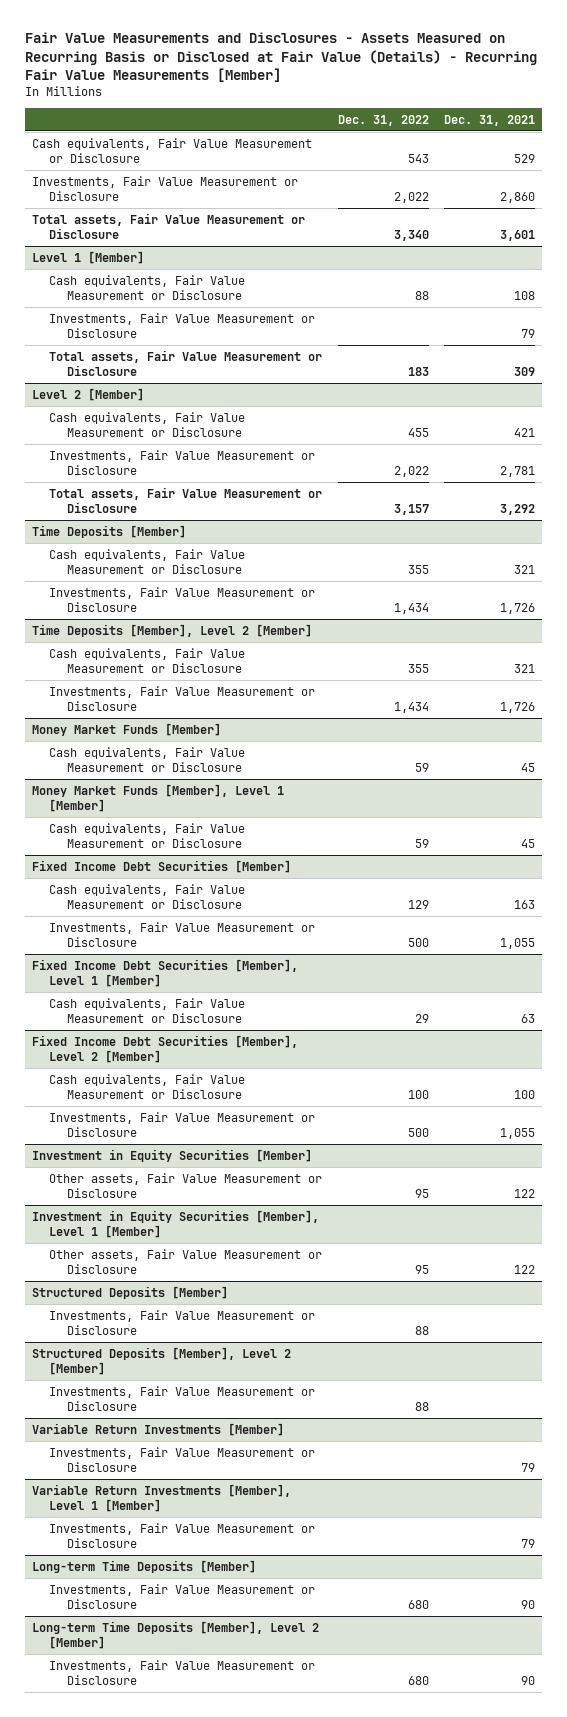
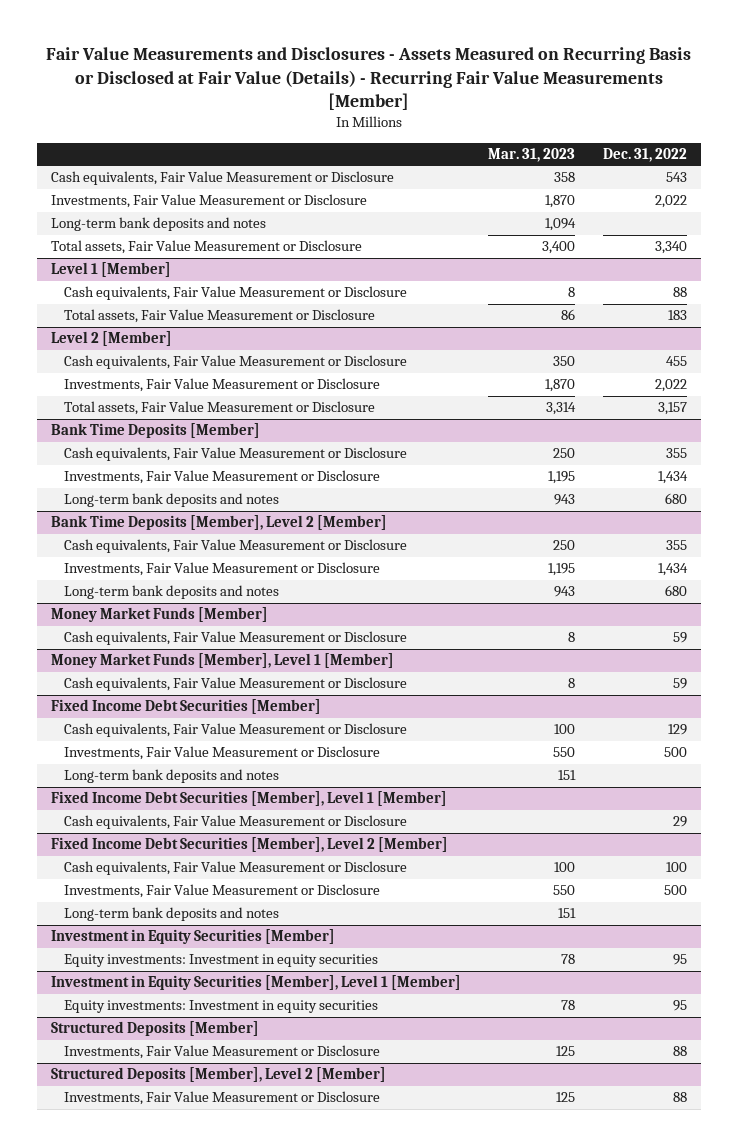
[443,114,535,126] Dec. 31, 2021 -> none
none -> [488,147,576,162] Mar. 31, 2023
none -> [50,217,266,232] Long-term bank deposits and notes
[49,312,316,338] Investments, Fair Value Measurement or Disclosure -> none
[32,524,187,538] Time Deposits [Member] -> [50,423,260,439] Bank Time Deposits [Member]
none -> [64,493,280,508] Long-term bank deposits and notes
[32,623,313,637] Time Deposits [Member], Level 2 [Member] -> [50,515,387,531] Bank Time Deposits [Member], Level 2 [Member]
none -> [64,585,280,600] Long-term bank deposits and notes
none -> [64,769,280,784] Long-term bank deposits and notes
none -> [64,907,280,922] Long-term bank deposits and notes
[49,1172,323,1198] Other assets, Fair Value Measurement or Disclosure -> none
none -> [64,954,379,968] Equity investments: Investment in equity securities
[49,1248,323,1274] Other assets, Fair Value Measurement or Disclosure -> none
none -> [64,1000,379,1014] Equity investments: Investment in equity securities
[32,1422,285,1436] Variable Return Investments [Member] -> none
[49,1446,316,1472] Investments, Fair Value Measurement or Disclosure -> none
[32,1483,292,1512] Variable Return Investments [Member], Level 1 [Member] -> none
[49,1522,316,1548] Investments, Fair Value Measurement or Disclosure -> none
[32,1559,257,1573] Long-term Time Deposits [Member] -> none
[49,1583,316,1609] Investments, Fair Value Measurement or Disclosure -> none
[32,1620,320,1649] Long-term Time Deposits [Member], Level 2 [Member] -> none
[49,1659,316,1685] Investments, Fair Value Measurement or Disclosure -> none

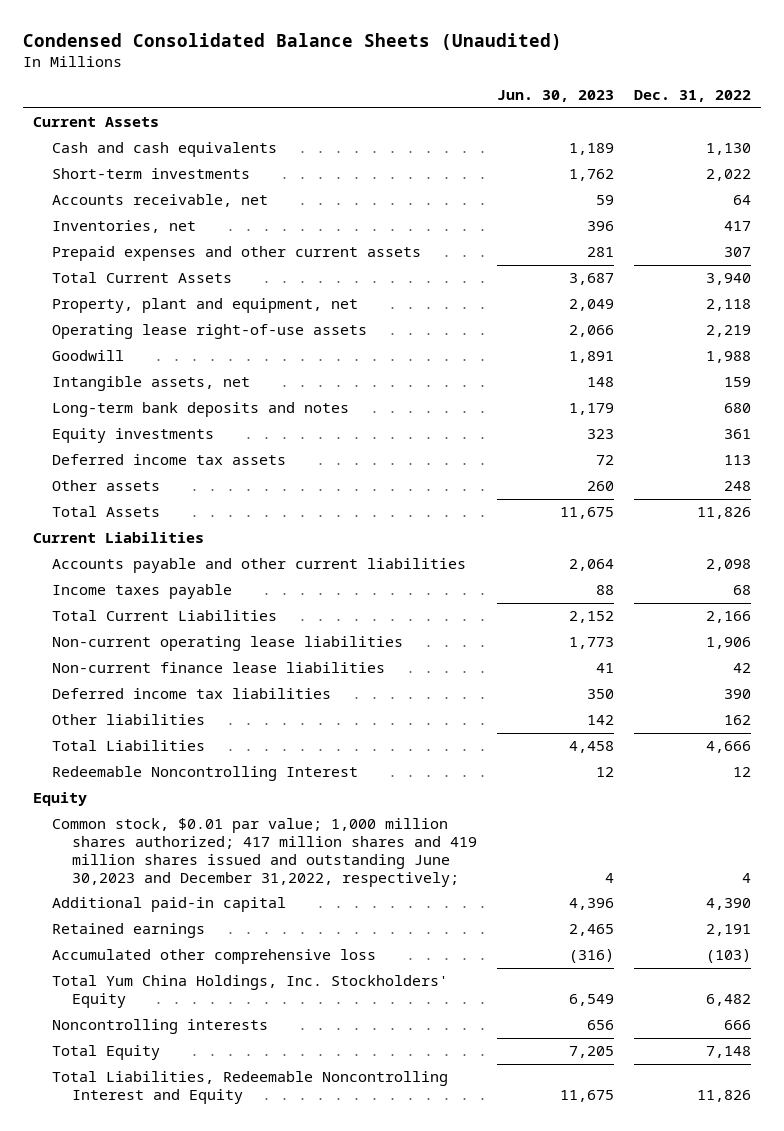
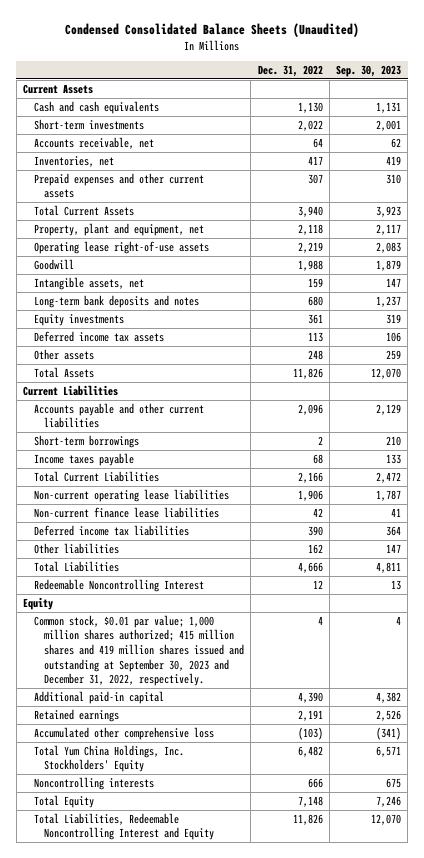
[496,90,614,103] Jun. 30, 2023 -> none
none -> [336,64,402,77] Sep. 30, 2023
[705,559,751,572] 2,098 -> [297,403,323,415] 2,096
none -> [33,434,139,448] Short-term borrowings
[52,818,477,887] Common stock, $0.01 par value; 1,000 million shares authorized; 417 million shares and 419 million shares issued and outstanding June 30,2023 and December 31,2022, respectively; -> [33,614,244,687] Common stock, $0.01 par value; 1,000 million shares authorized; 415 million shares and 419 million shares issued and outstanding at September 30, 2023 and December 31, 2022, respectively.

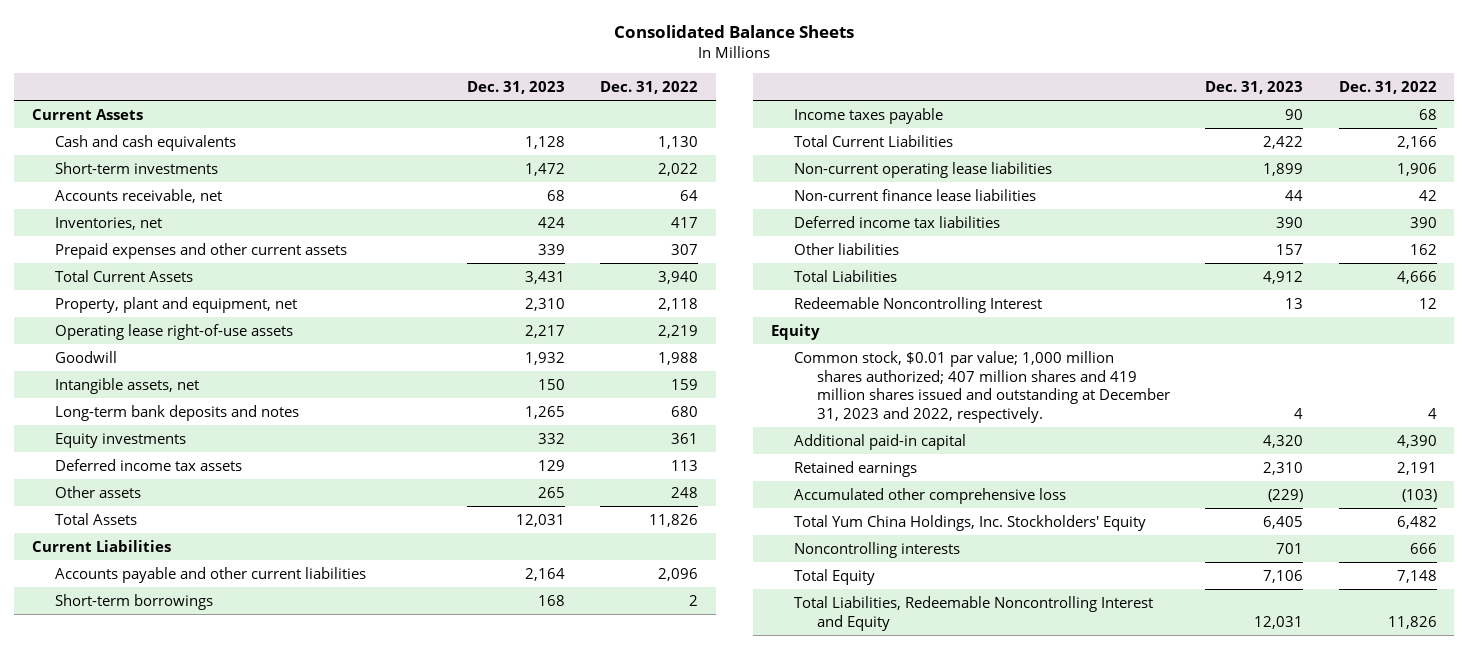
[65,23,360,38] Condensed Consolidated Balance Sheets (Unaudited) -> [614,24,855,38] Consolidated Balance Sheets
[336,64,402,77] Sep. 30, 2023 -> none
none -> [466,80,565,94] Dec. 31, 2023
[33,614,244,687] Common stock, $0.01 par value; 1,000 million shares authorized; 415 million shares and 419 million shares issued and outstanding at September 30, 2023 and December 31, 2022, respectively. -> [793,351,1170,423] Common stock, $0.01 par value; 1,000 million shares authorized; 407 million shares and 419 million shares issued and outstanding at December 31, 2023 and 2022, respectively.

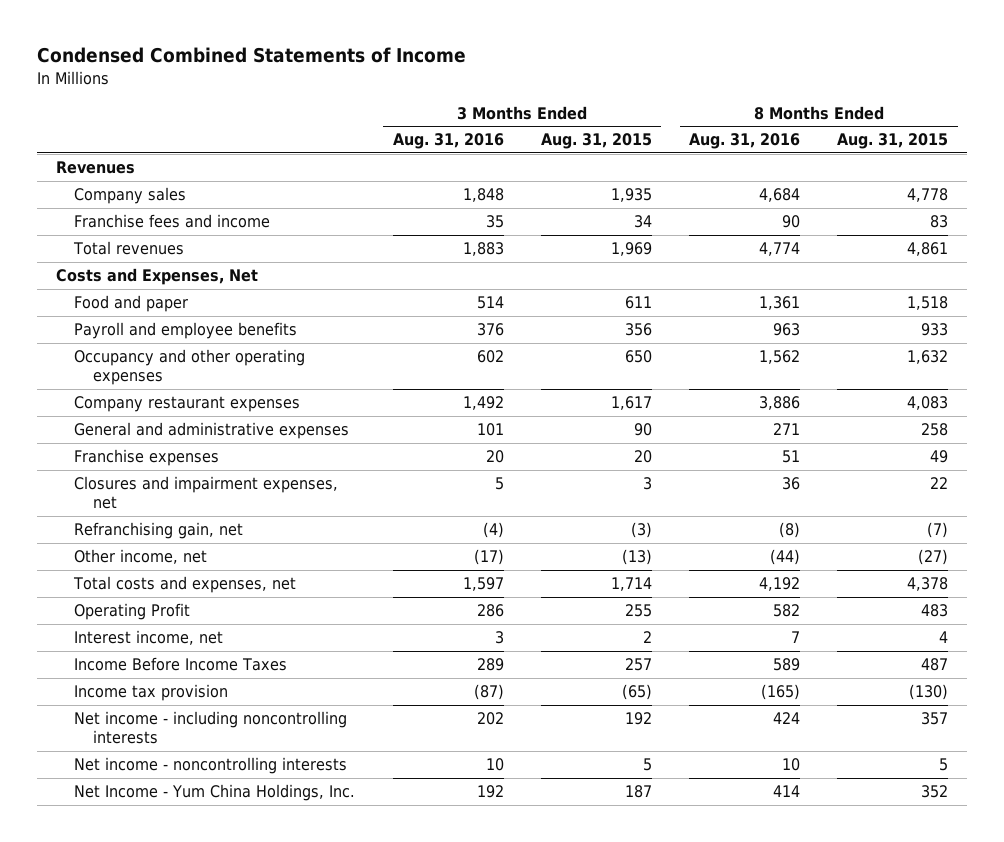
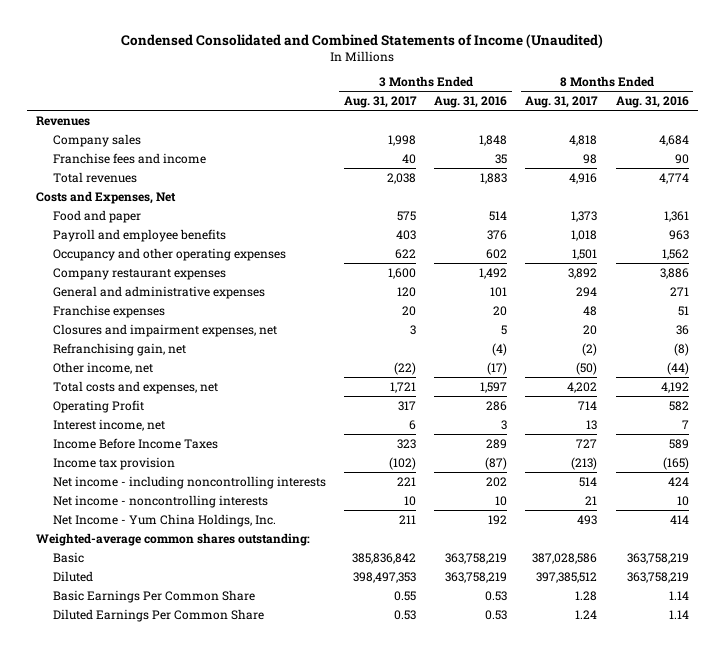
[37,47,467,64] Condensed Combined Statements of Income -> [121,34,604,49] Condensed Consolidated and Combined Statements of Income (Unaudited)
[540,133,652,150] Aug. 31, 2015 -> none
[837,133,949,150] Aug. 31, 2015 -> none
none -> [343,96,417,109] Aug. 31, 2017
none -> [525,96,599,109] Aug. 31, 2017
none -> [35,532,310,546] Weighted-average common shares outstanding:
none -> [52,551,84,563] Basic
none -> [52,570,93,582] Diluted
none -> [52,589,255,603] Basic Earnings Per Common Share
none -> [52,608,264,622] Diluted Earnings Per Common Share

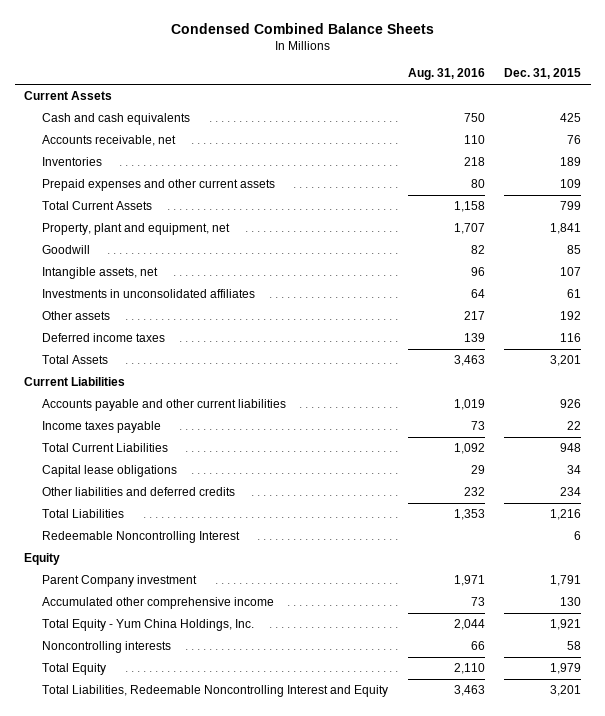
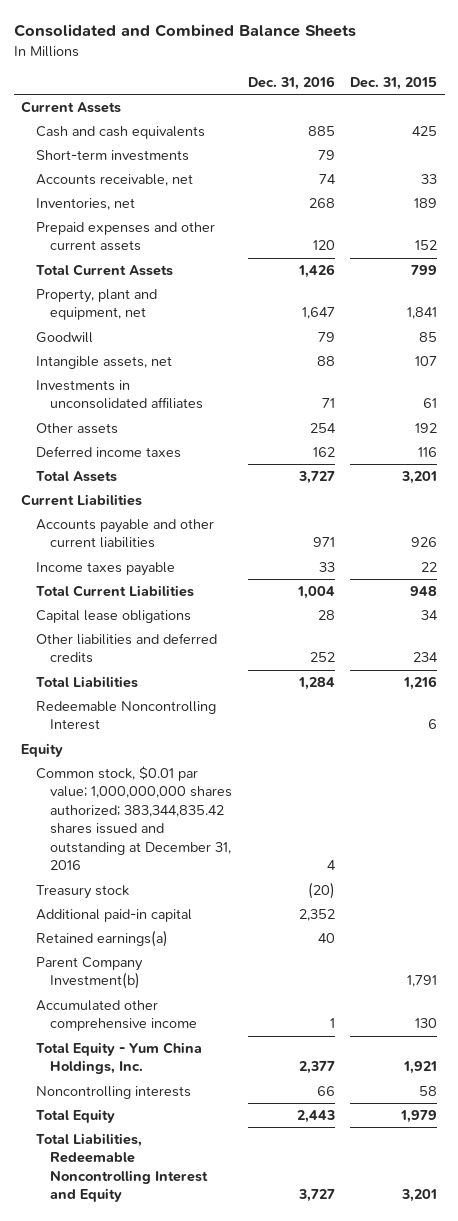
[170,22,434,34] Condensed Combined Balance Sheets -> [13,24,356,38] Consolidated and Combined Balance Sheets
[407,68,485,81] Aug. 31, 2016 -> none
none -> [247,75,335,90] Dec. 31, 2016
none -> [35,149,189,161] Short-term investments
[566,135,581,145] 76 -> [421,173,438,184] 33
[42,157,103,167] Inventories -> [35,197,135,210] Inventories, net
[559,179,581,189] 109 -> [415,240,438,251] 152
none -> [35,765,232,871] Common stock, $0.01 par value; 1,000,000,000 shares authorized; 383,344,835.42 shares issued and outstanding at December 31, 2016
none -> [35,884,129,899] Treasury stock
none -> [35,908,192,922] Additional paid-in capital
none -> [35,929,168,947] Retained earnings(a)
[42,575,198,588] Parent Company investment -> [35,956,143,990] Parent Company Investment(b)

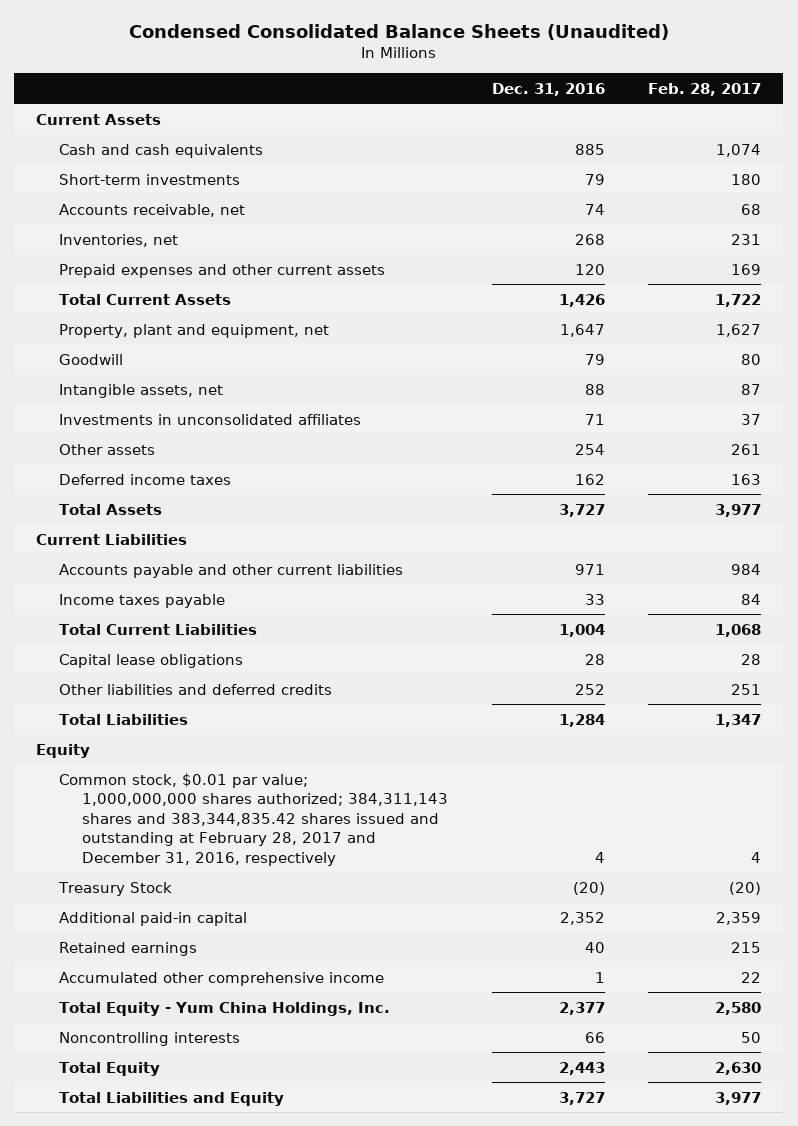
[13,24,356,38] Consolidated and Combined Balance Sheets -> [128,23,669,40] Condensed Consolidated Balance Sheets (Unaudited)
[350,76,438,90] Dec. 31, 2015 -> none
none -> [648,82,762,96] Feb. 28, 2017
[35,700,216,731] Redeemable Noncontrolling Interest -> none
[35,765,232,871] Common stock, $0.01 par value; 1,000,000,000 shares authorized; 383,344,835.42 shares issued and outstanding at December 31, 2016 -> [59,772,448,866] Common stock, $0.01 par value; 1,000,000,000 shares authorized; 384,311,143 shares and 383,344,835.42 shares issued and outstanding at February 28, 2017 and December 31, 2016, respectively
[35,884,129,899] Treasury stock -> [58,881,173,896] Treasury Stock
[35,956,143,990] Parent Company Investment(b) -> none
[35,929,168,947] Retained earnings(a) -> [59,941,198,956] Retained earnings
[35,1132,208,1203] Total Liabilities, Redeemable Noncontrolling Interest and Equity -> [59,1091,285,1106] Total Liabilities and Equity

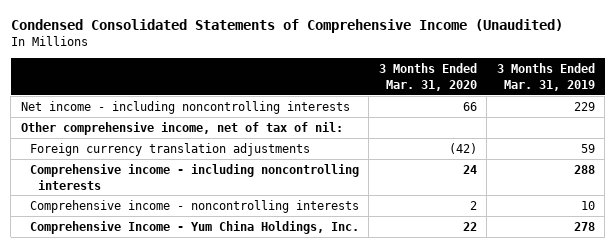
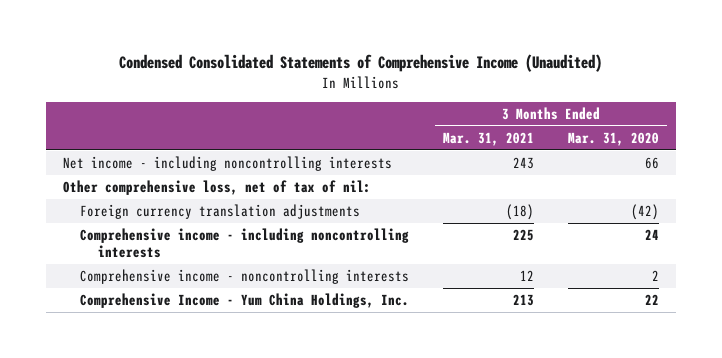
[496,63,595,91] 3 Months Ended Mar. 31, 2019 -> none
none -> [442,131,534,146] Mar. 31, 2021
[20,121,343,135] Other comprehensive income, net of tax of nil: -> [62,180,371,196] Other comprehensive loss, net of tax of nil:

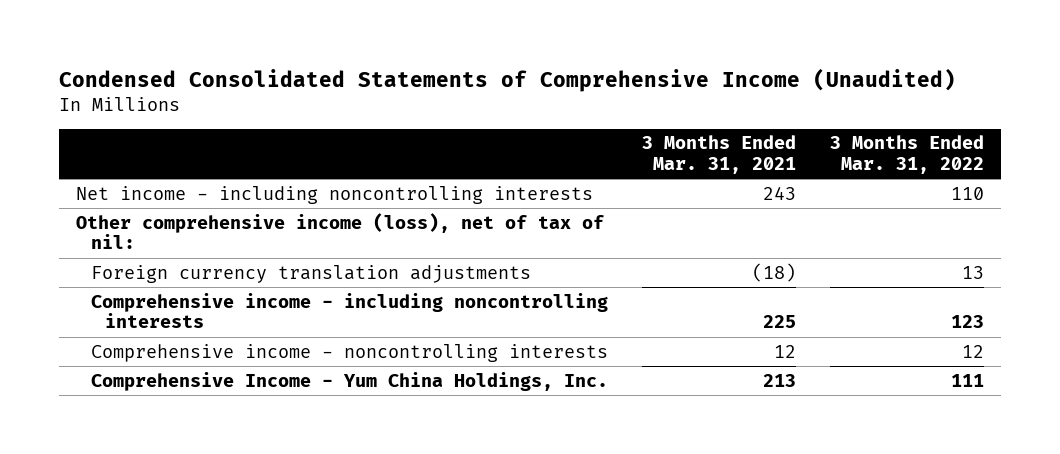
[567,131,659,146] Mar. 31, 2020 -> none
none -> [829,135,984,174] 3 Months Ended Mar. 31, 2022
[62,180,371,196] Other comprehensive loss, net of tax of nil: -> [76,212,605,250] Other comprehensive income (loss), net of tax of nil:

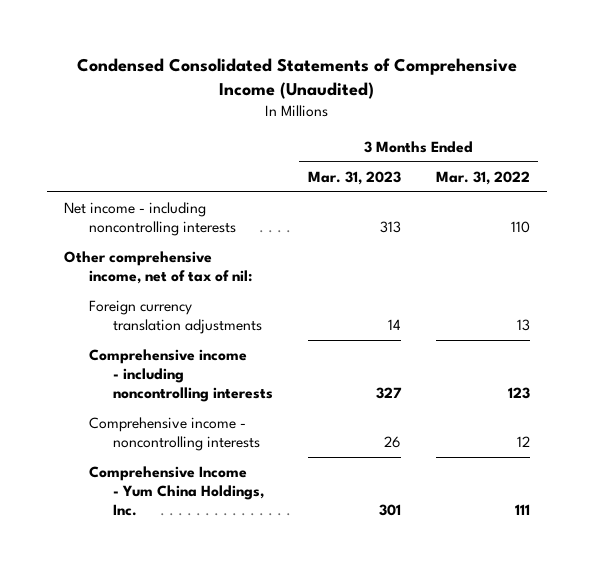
[641,135,796,174] 3 Months Ended Mar. 31, 2021 -> none
none -> [307,171,401,186] Mar. 31, 2023
[76,212,605,250] Other comprehensive income (loss), net of tax of nil: -> [64,251,252,285] Other comprehensive income, net of tax of nil:

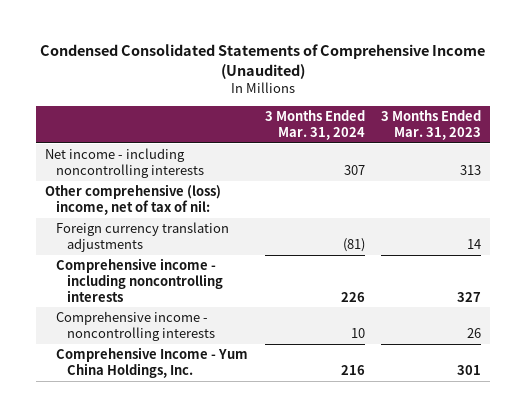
[435,171,530,186] Mar. 31, 2022 -> none
none -> [264,110,365,140] 3 Months Ended Mar. 31, 2024
[64,251,252,285] Other comprehensive income, net of tax of nil: -> [44,184,221,215] Other comprehensive (loss) income, net of tax of nil:

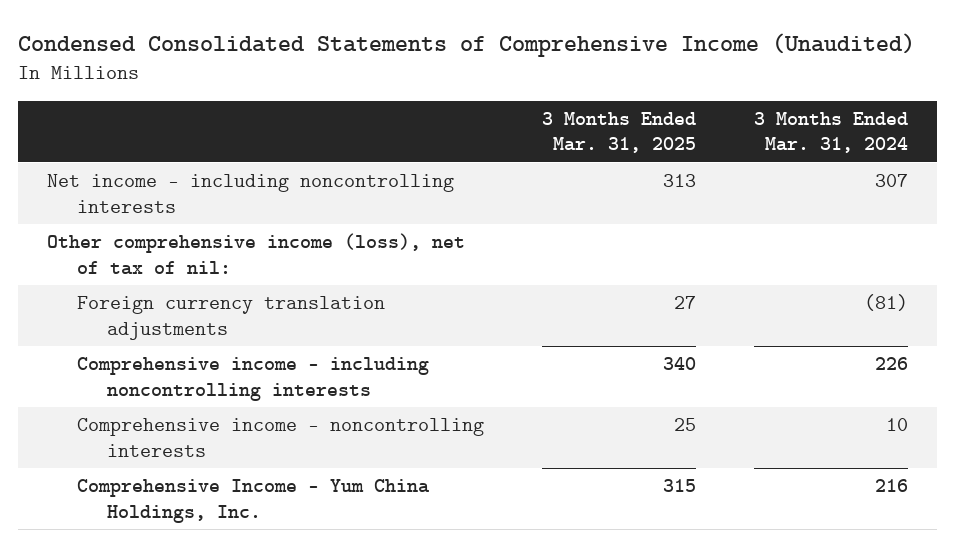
[381,110,482,140] 3 Months Ended Mar. 31, 2023 -> none
none -> [542,111,697,154] 3 Months Ended Mar. 31, 2025
[44,184,221,215] Other comprehensive (loss) income, net of tax of nil: -> [46,233,465,275] Other comprehensive income (loss), net of tax of nil:

